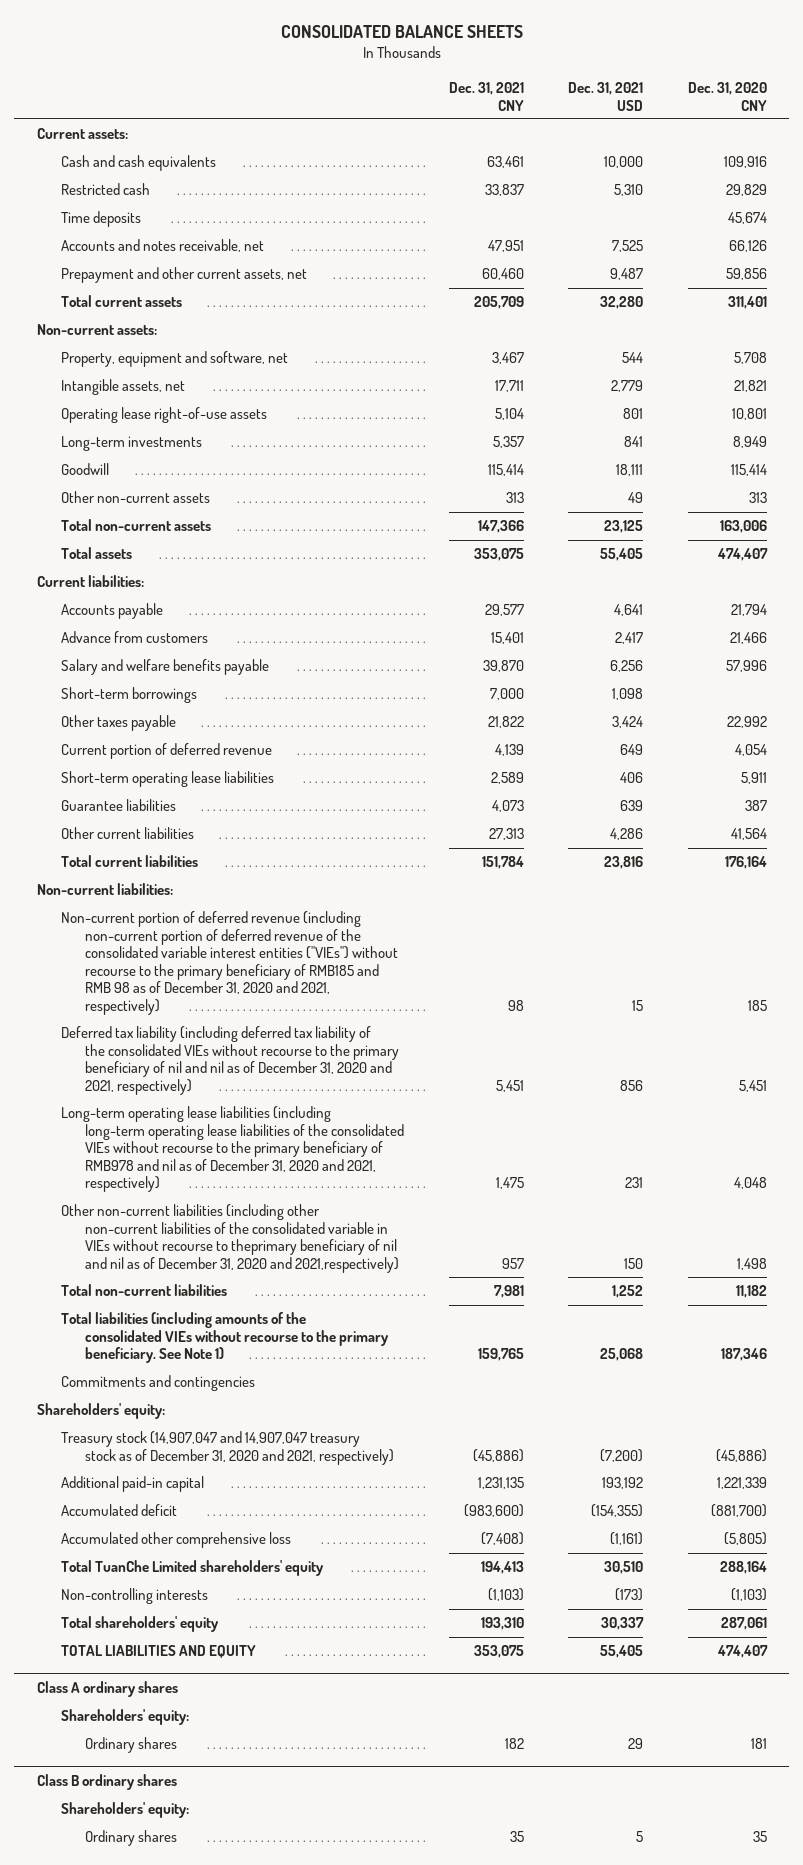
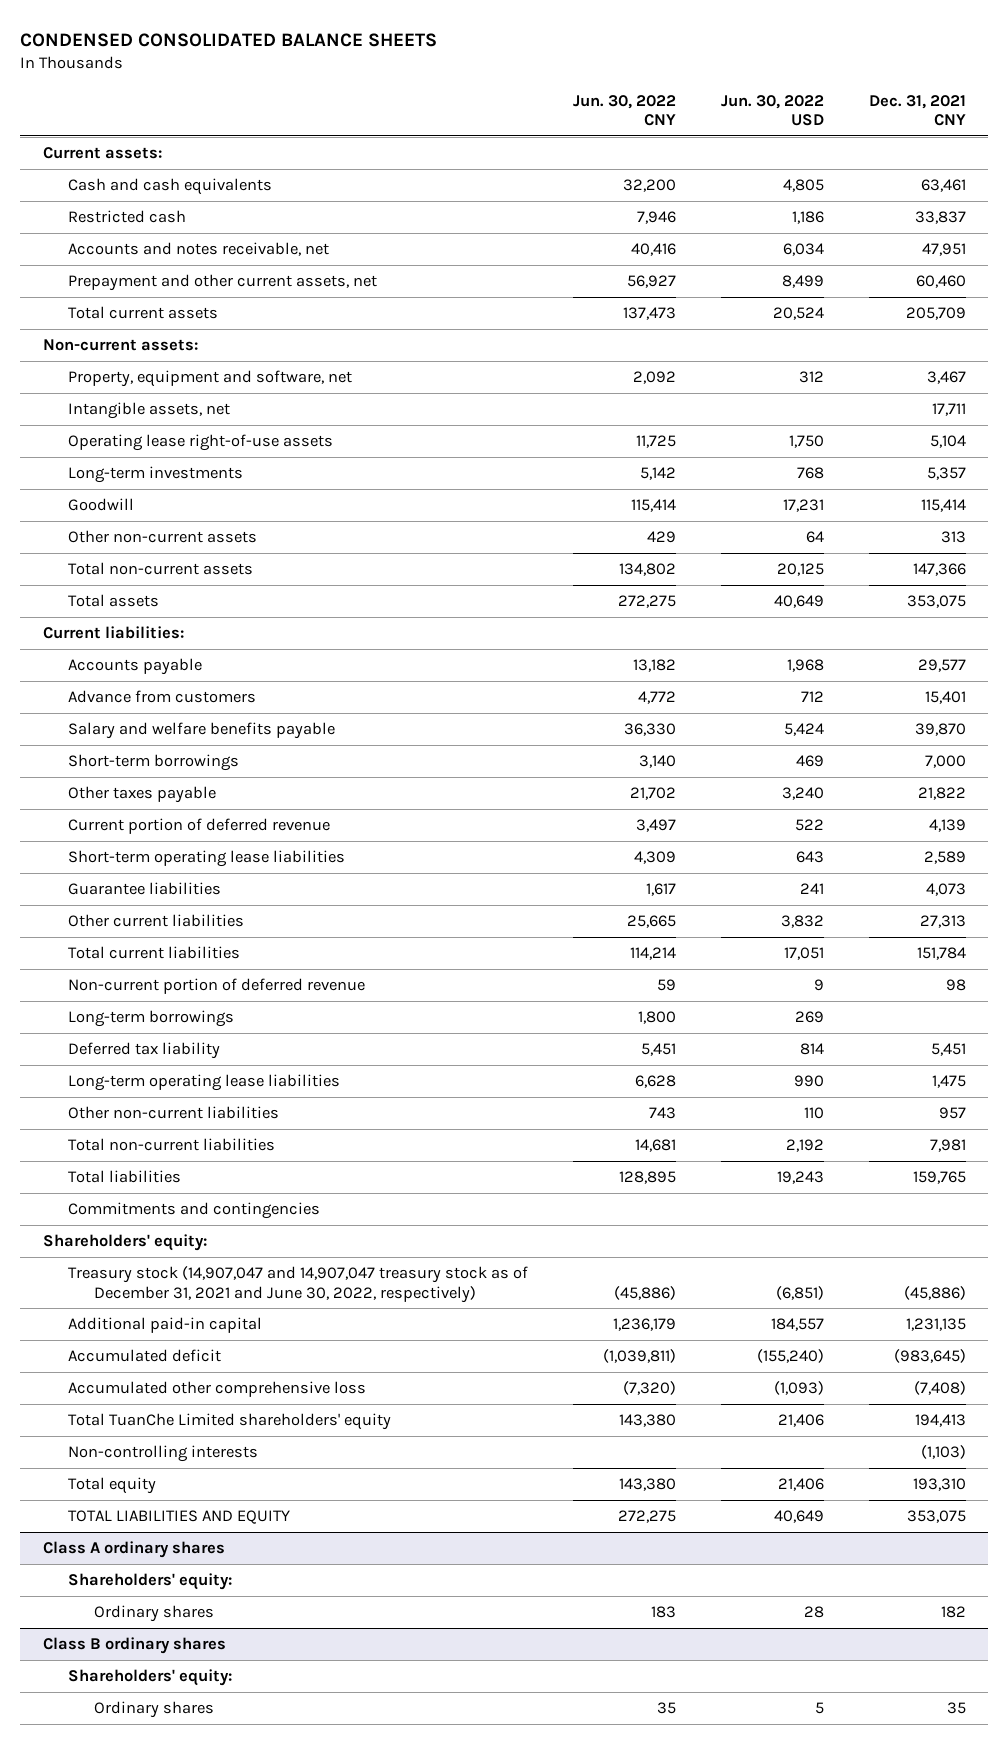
[280,24,523,38] CONSOLIDATED BALANCE SHEETS -> [20,32,438,47] CONDENSED CONSOLIDATED BALANCE SHEETS
[568,81,644,111] Dec. 31, 2021 USD -> none
[687,81,767,111] Dec. 31, 2020 CNY -> none
none -> [573,94,677,127] Jun. 30, 2022 CNY
none -> [720,94,824,127] Jun. 30, 2022 USD
[60,211,141,228] Time deposits -> none
[36,883,173,896] Non-current liabilities: -> none
[60,911,399,1016] Non-current portion of deferred revenue (including non-current portion of deferred revenue of the consolidated variable interest entities ("VIEs") without recourse to the primary beneficiary of RMB185 and RMB 98 as of December 31, 2020 and 2021, respectively) -> [68,978,366,995] Non-current portion of deferred revenue
none -> [68,1010,235,1028] Long-term borrowings
[60,1026,400,1095] Deferred tax liability (including deferred tax liability of the consolidated VIEs without recourse to the primary beneficiary of nil and nil as of December 31, 2020 and 2021, respectively) -> [68,1042,221,1060] Deferred tax liability
[60,1106,405,1193] Long-term operating lease liabilities (including long-term operating lease liabilities of the consolidated VIEs without recourse to the primary beneficiary of RMB978 and nil as of December 31, 2020 and 2021, respectively) -> [68,1074,341,1092] Long-term operating lease liabilities
[60,1204,400,1273] Other non-current liabilities (including other non-current liabilities of the consolidated variable in VIEs without recourse to theprimary beneficiary of nil and nil as of December 31, 2020 and 2021,respectively) -> [68,1106,280,1120] Other non-current liabilities
[60,1312,390,1364] Total liabilities (including amounts of the consolidated VIEs without recourse to the primary beneficiary. See Note 1) -> [68,1170,182,1184] Total liabilities
[60,1431,395,1465] Treasury stock (14,907,047 and 14,907,047 treasury stock as of December 31, 2020 and 2021, respectively) -> [68,1266,529,1303] Treasury stock (14,907,047 and 14,907,047 treasury stock as of December 31, 2021 and June 30, 2022, respectively)
[463,1504,524,1518] (983,600) -> [893,1349,966,1364] (983,645)
[60,1616,219,1633] Total shareholders' equity -> [68,1477,157,1495] Total equity

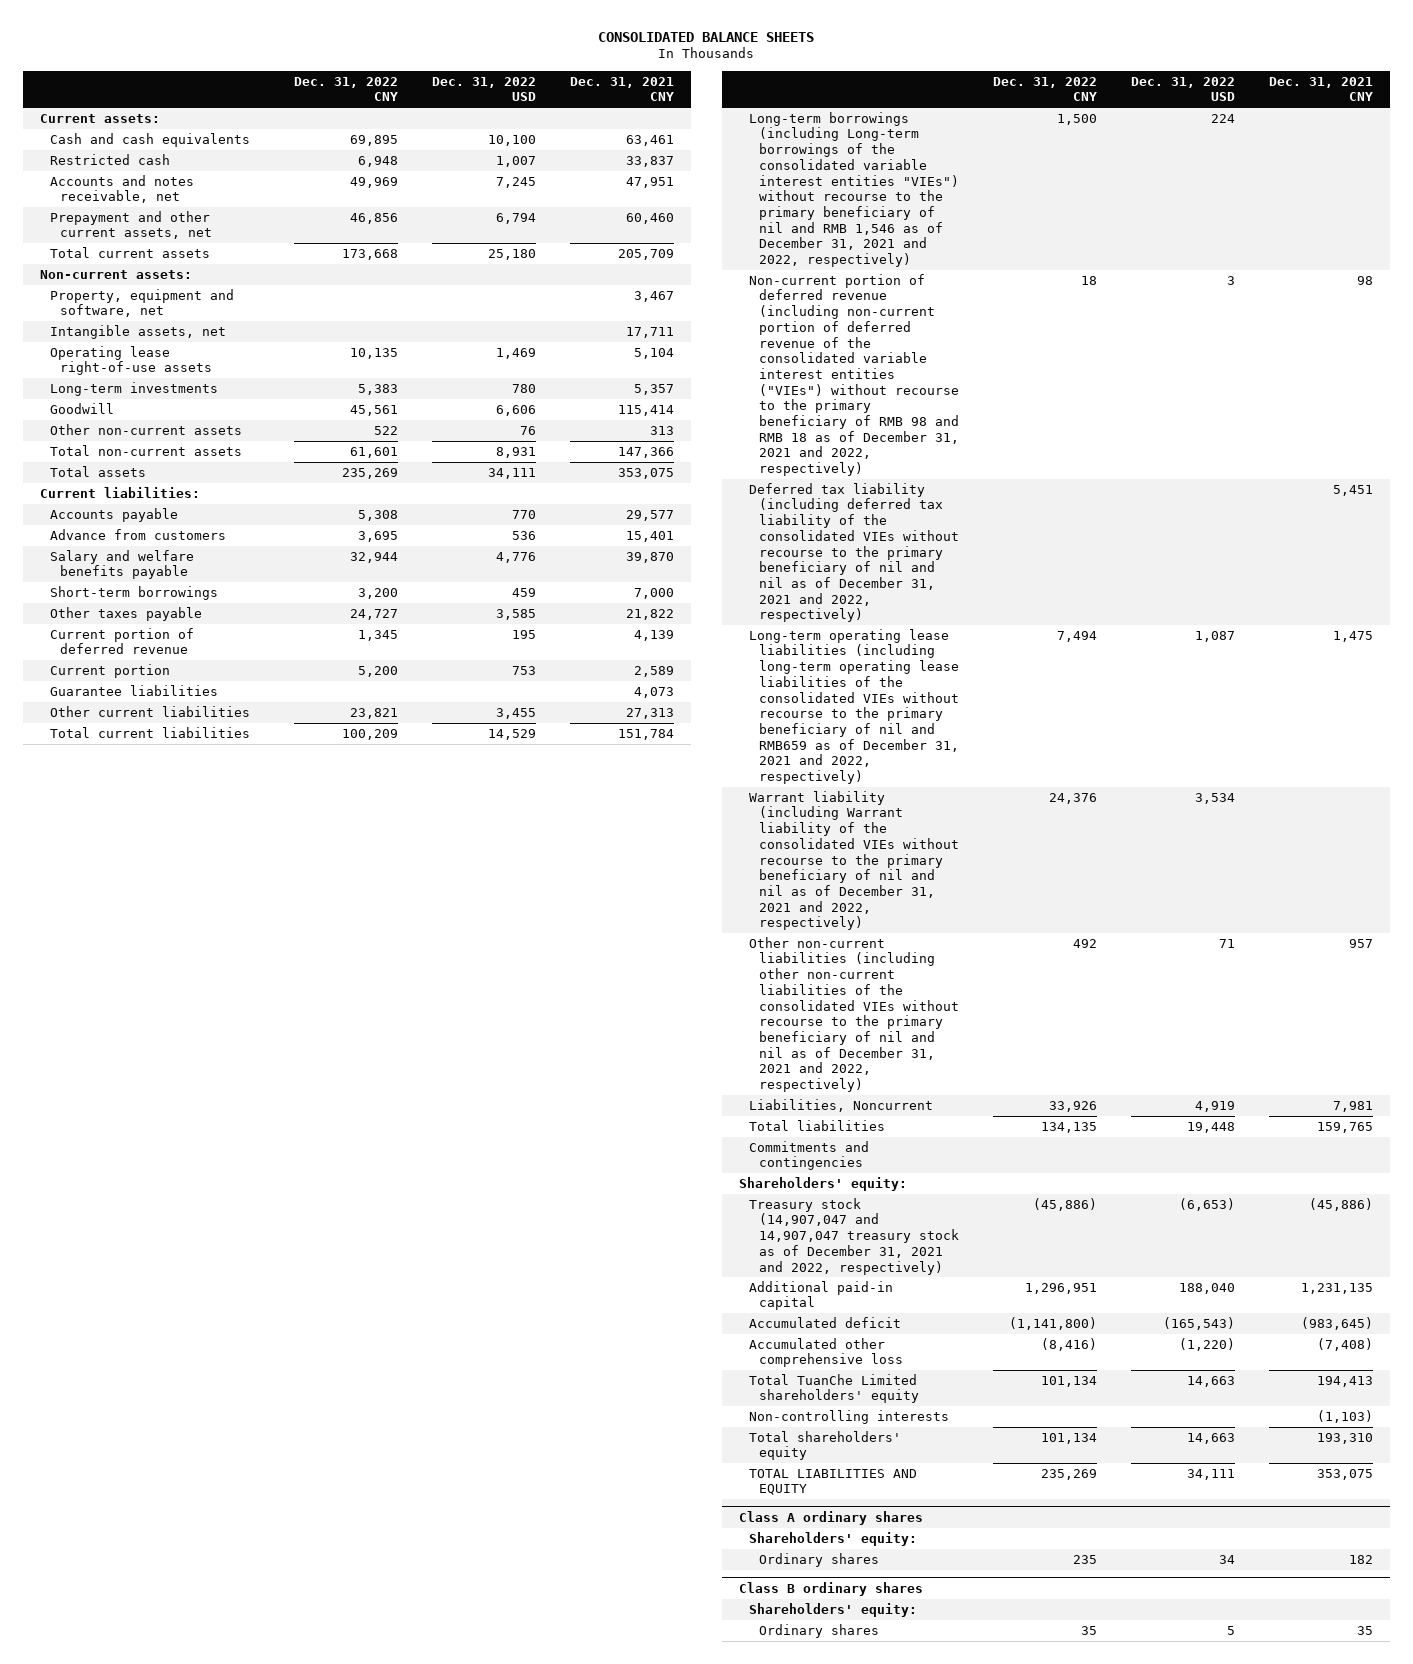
[20,32,438,47] CONDENSED CONSOLIDATED BALANCE SHEETS -> [598,31,815,42] CONSOLIDATED BALANCE SHEETS
[573,94,677,127] Jun. 30, 2022 CNY -> none
[720,94,824,127] Jun. 30, 2022 USD -> none
none -> [294,76,399,102] Dec. 31, 2022 CNY
none -> [432,76,537,102] Dec. 31, 2022 USD
[68,850,346,868] Short-term operating lease liabilities -> [49,663,170,678] Current portion
[68,1010,235,1028] Long-term borrowings -> none
none -> [749,111,960,267] Long-term borrowings (including Long-term borrowings of the consolidated variable interest entities "VIEs") without recourse to the primary beneficiary of nil and RMB 1,546 as of December 31, 2021 and 2022, respectively)
[68,978,366,995] Non-current portion of deferred revenue -> [749,273,960,476] Non-current portion of deferred revenue (including non-current portion of deferred revenue of the consolidated variable interest entities ("VIEs") without recourse to the primary beneficiary of RMB 98 and RMB 18 as of December 31, 2021 and 2022, respectively)
[68,1042,221,1060] Deferred tax liability -> [749,482,960,623] Deferred tax liability (including deferred tax liability of the consolidated VIEs without recourse to the primary beneficiary of nil and nil as of December 31, 2021 and 2022, respectively)
[68,1074,341,1092] Long-term operating lease liabilities -> [749,628,960,784] Long-term operating lease liabilities (including long-term operating lease liabilities of the consolidated VIEs without recourse to the primary beneficiary of nil and RMB659 as of December 31, 2021 and 2022, respectively)
none -> [749,790,960,931] Warrant liability (including Warrant liability of the consolidated VIEs without recourse to the primary beneficiary of nil and nil as of December 31, 2021 and 2022, respectively)
[68,1106,280,1120] Other non-current liabilities -> [749,936,960,1092] Other non-current liabilities (including other non-current liabilities of the consolidated VIEs without recourse to the primary beneficiary of nil and nil as of December 31, 2021 and 2022, respectively)
[68,1138,276,1152] Total non-current liabilities -> [749,1098,934,1112] Liabilities, Noncurrent
[68,1266,529,1303] Treasury stock (14,907,047 and 14,907,047 treasury stock as of December 31, 2021 and June 30, 2022, respectively) -> [749,1197,960,1275] Treasury stock (14,907,047 and 14,907,047 treasury stock as of December 31, 2021 and 2022, respectively)
[68,1477,157,1495] Total equity -> [749,1430,902,1461] Total shareholders' equity

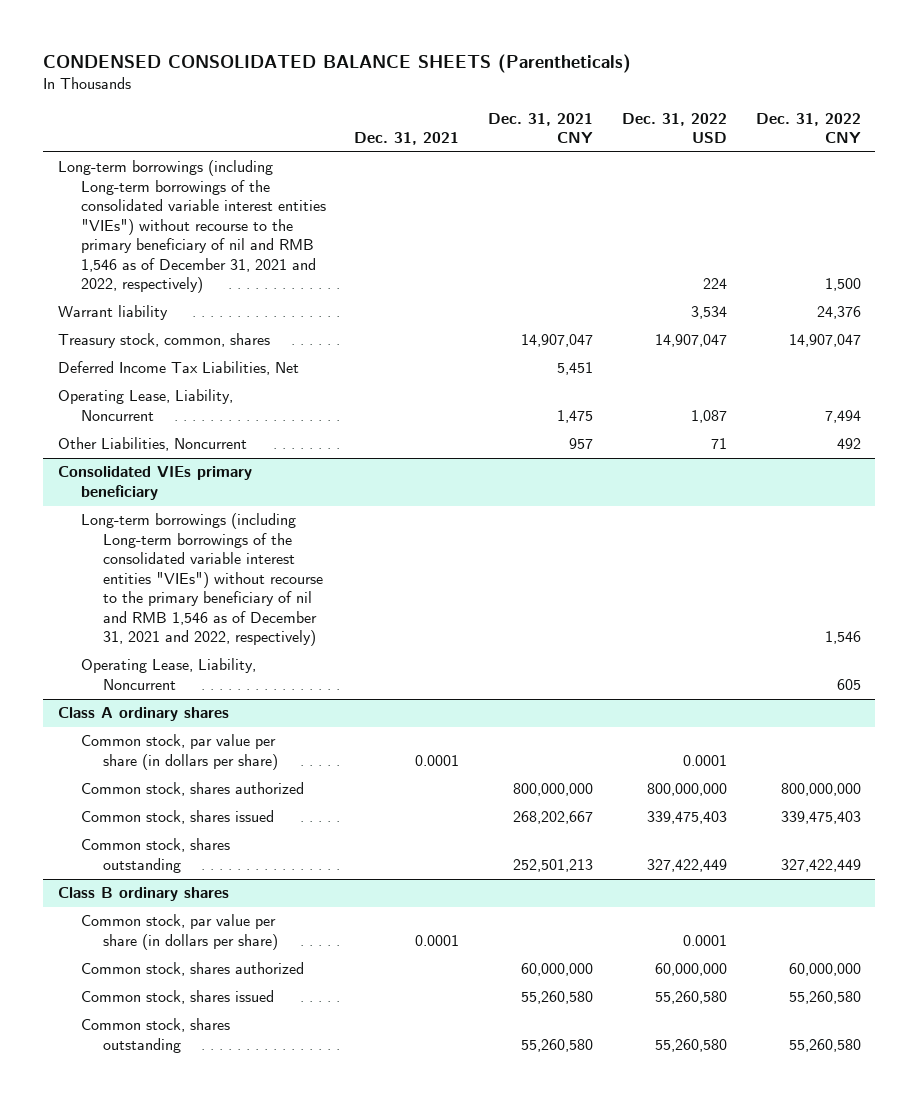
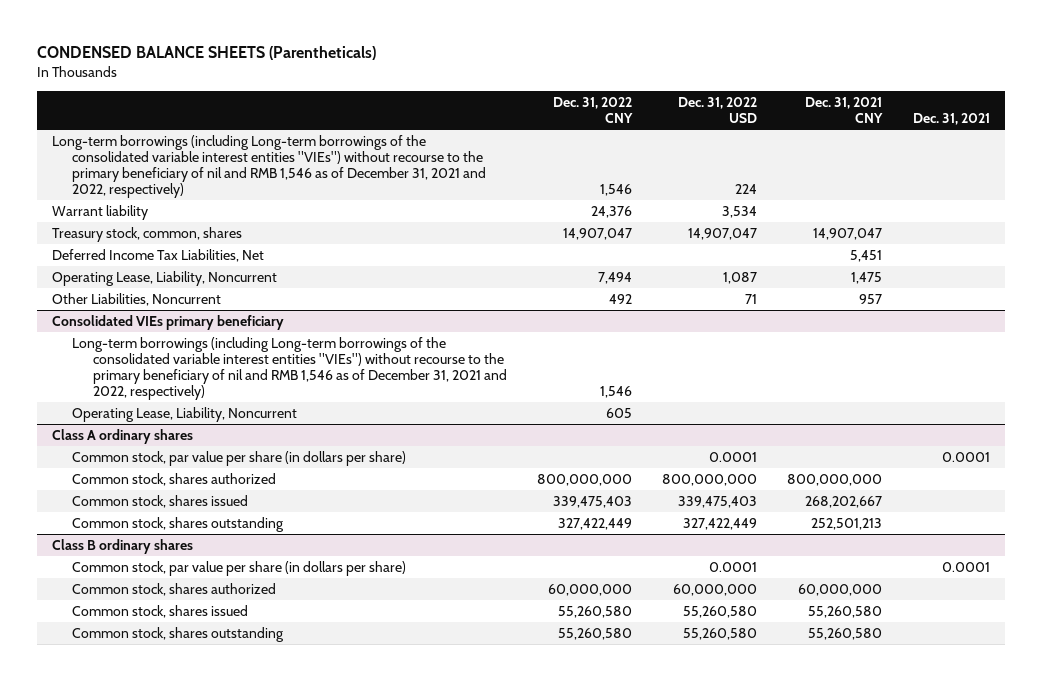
[43,53,632,73] CONDENSED CONSOLIDATED BALANCE SHEETS (Parentheticals) -> [36,46,376,61] CONDENSED BALANCE SHEETS (Parentheticals)
[824,278,861,292] 1,500 -> [600,184,633,197] 1,546

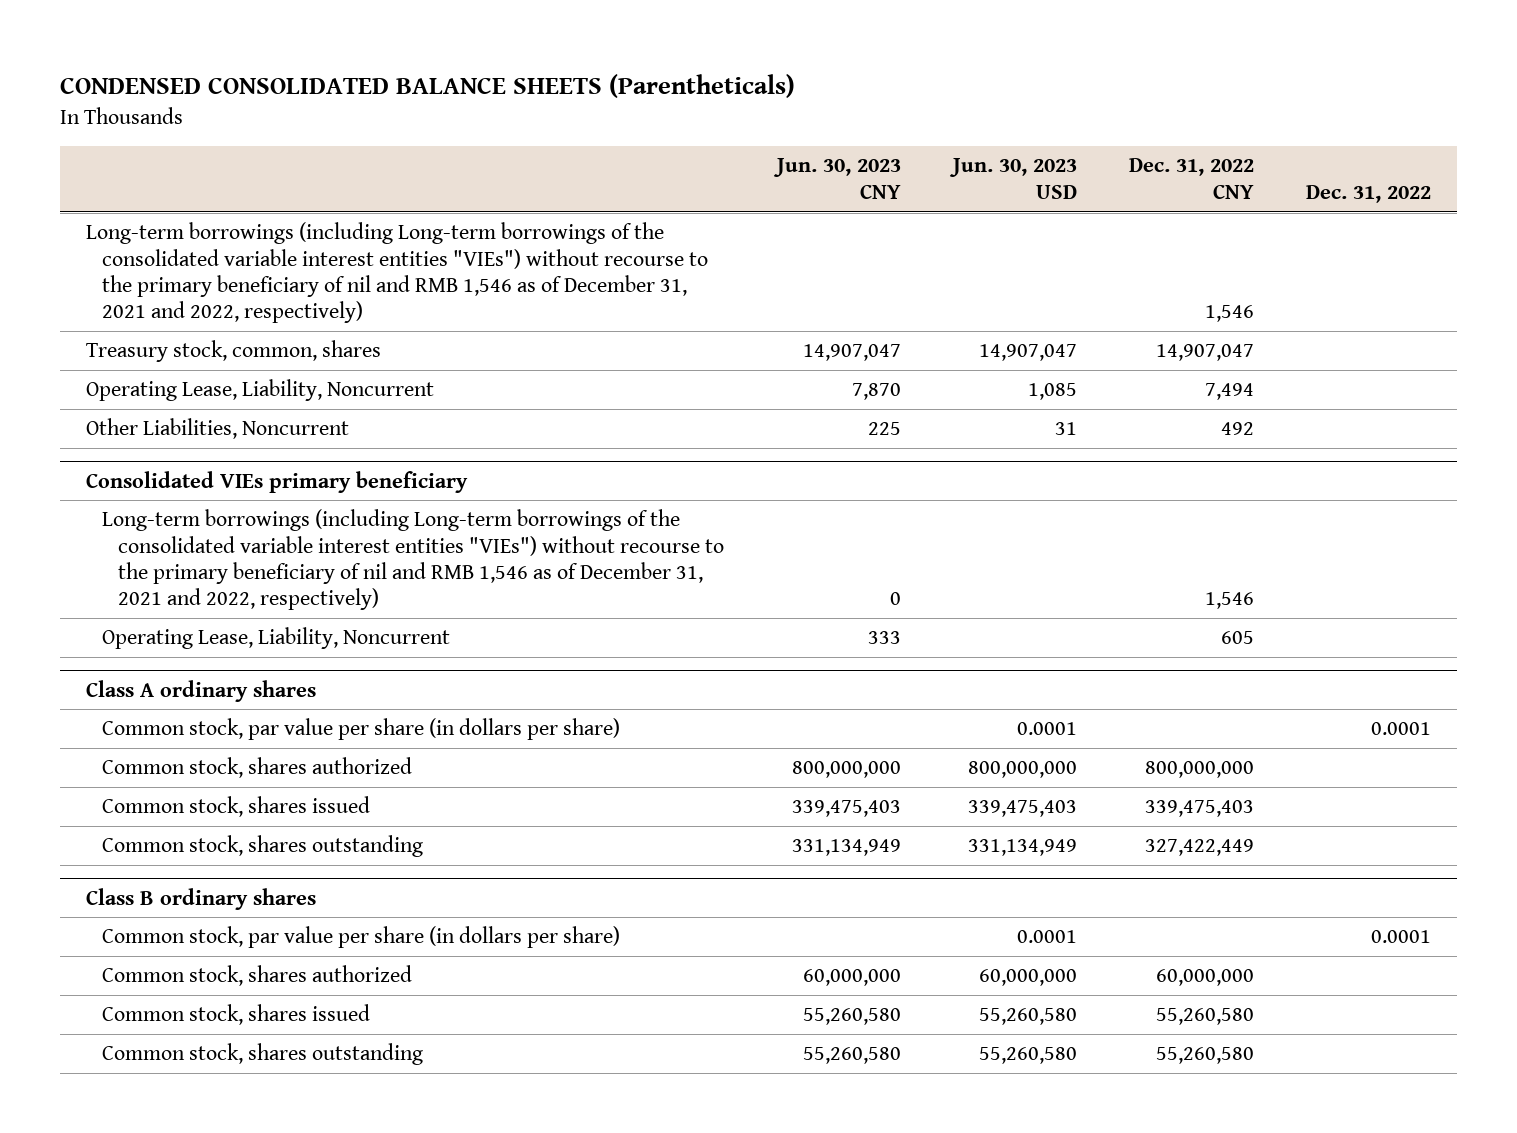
[36,46,376,61] CONDENSED BALANCE SHEETS (Parentheticals) -> [59,73,795,98] CONDENSED CONSOLIDATED BALANCE SHEETS (Parentheticals)
[678,96,758,124] Dec. 31, 2022 USD -> none
[805,96,884,124] Dec. 31, 2021 CNY -> none
[912,113,990,126] Dec. 31, 2021 -> none
none -> [772,158,901,199] Jun. 30, 2023 CNY
none -> [948,158,1077,199] Jun. 30, 2023 USD
none -> [1306,184,1432,203] Dec. 31, 2022
[52,204,149,220] Warrant liability -> none
[52,248,265,262] Deferred Income Tax Liabilities, Net -> none

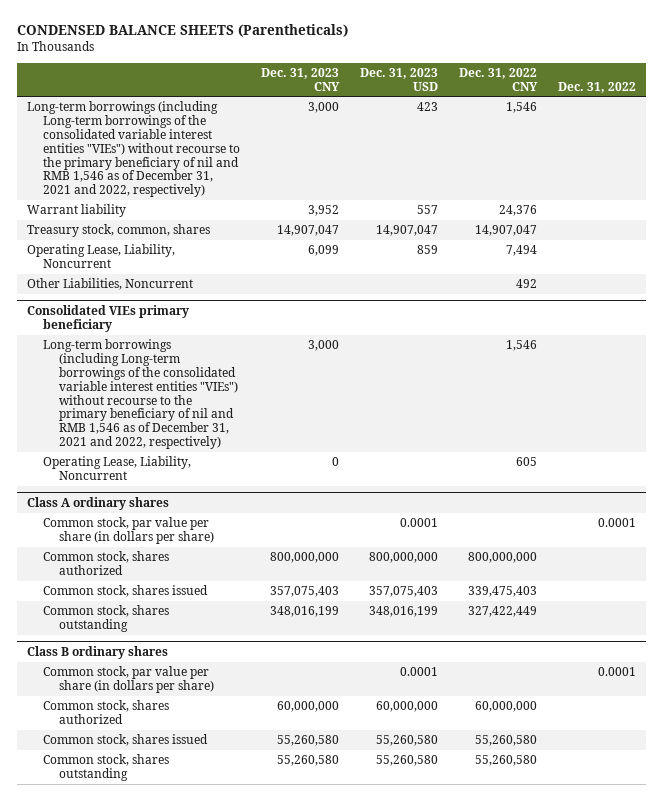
[59,73,795,98] CONDENSED CONSOLIDATED BALANCE SHEETS (Parentheticals) -> [16,23,348,37] CONDENSED BALANCE SHEETS (Parentheticals)
[772,158,901,199] Jun. 30, 2023 CNY -> none
[948,158,1077,199] Jun. 30, 2023 USD -> none
none -> [260,67,340,91] Dec. 31, 2023 CNY
none -> [359,67,438,91] Dec. 31, 2023 USD
none -> [27,204,127,218] Warrant liability

